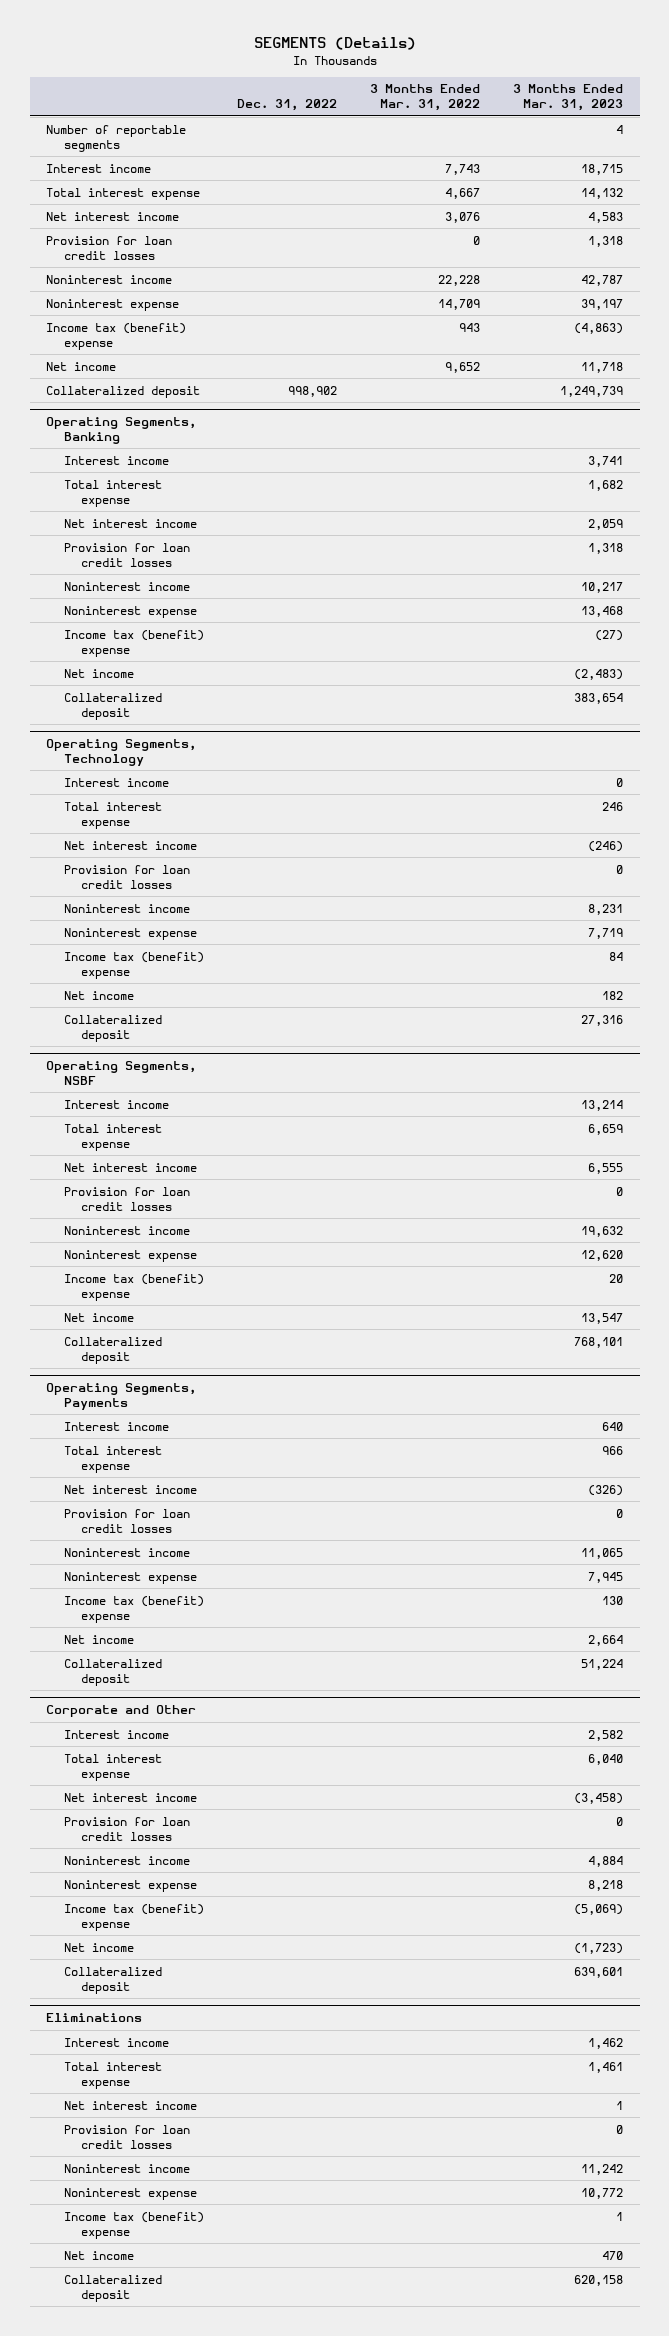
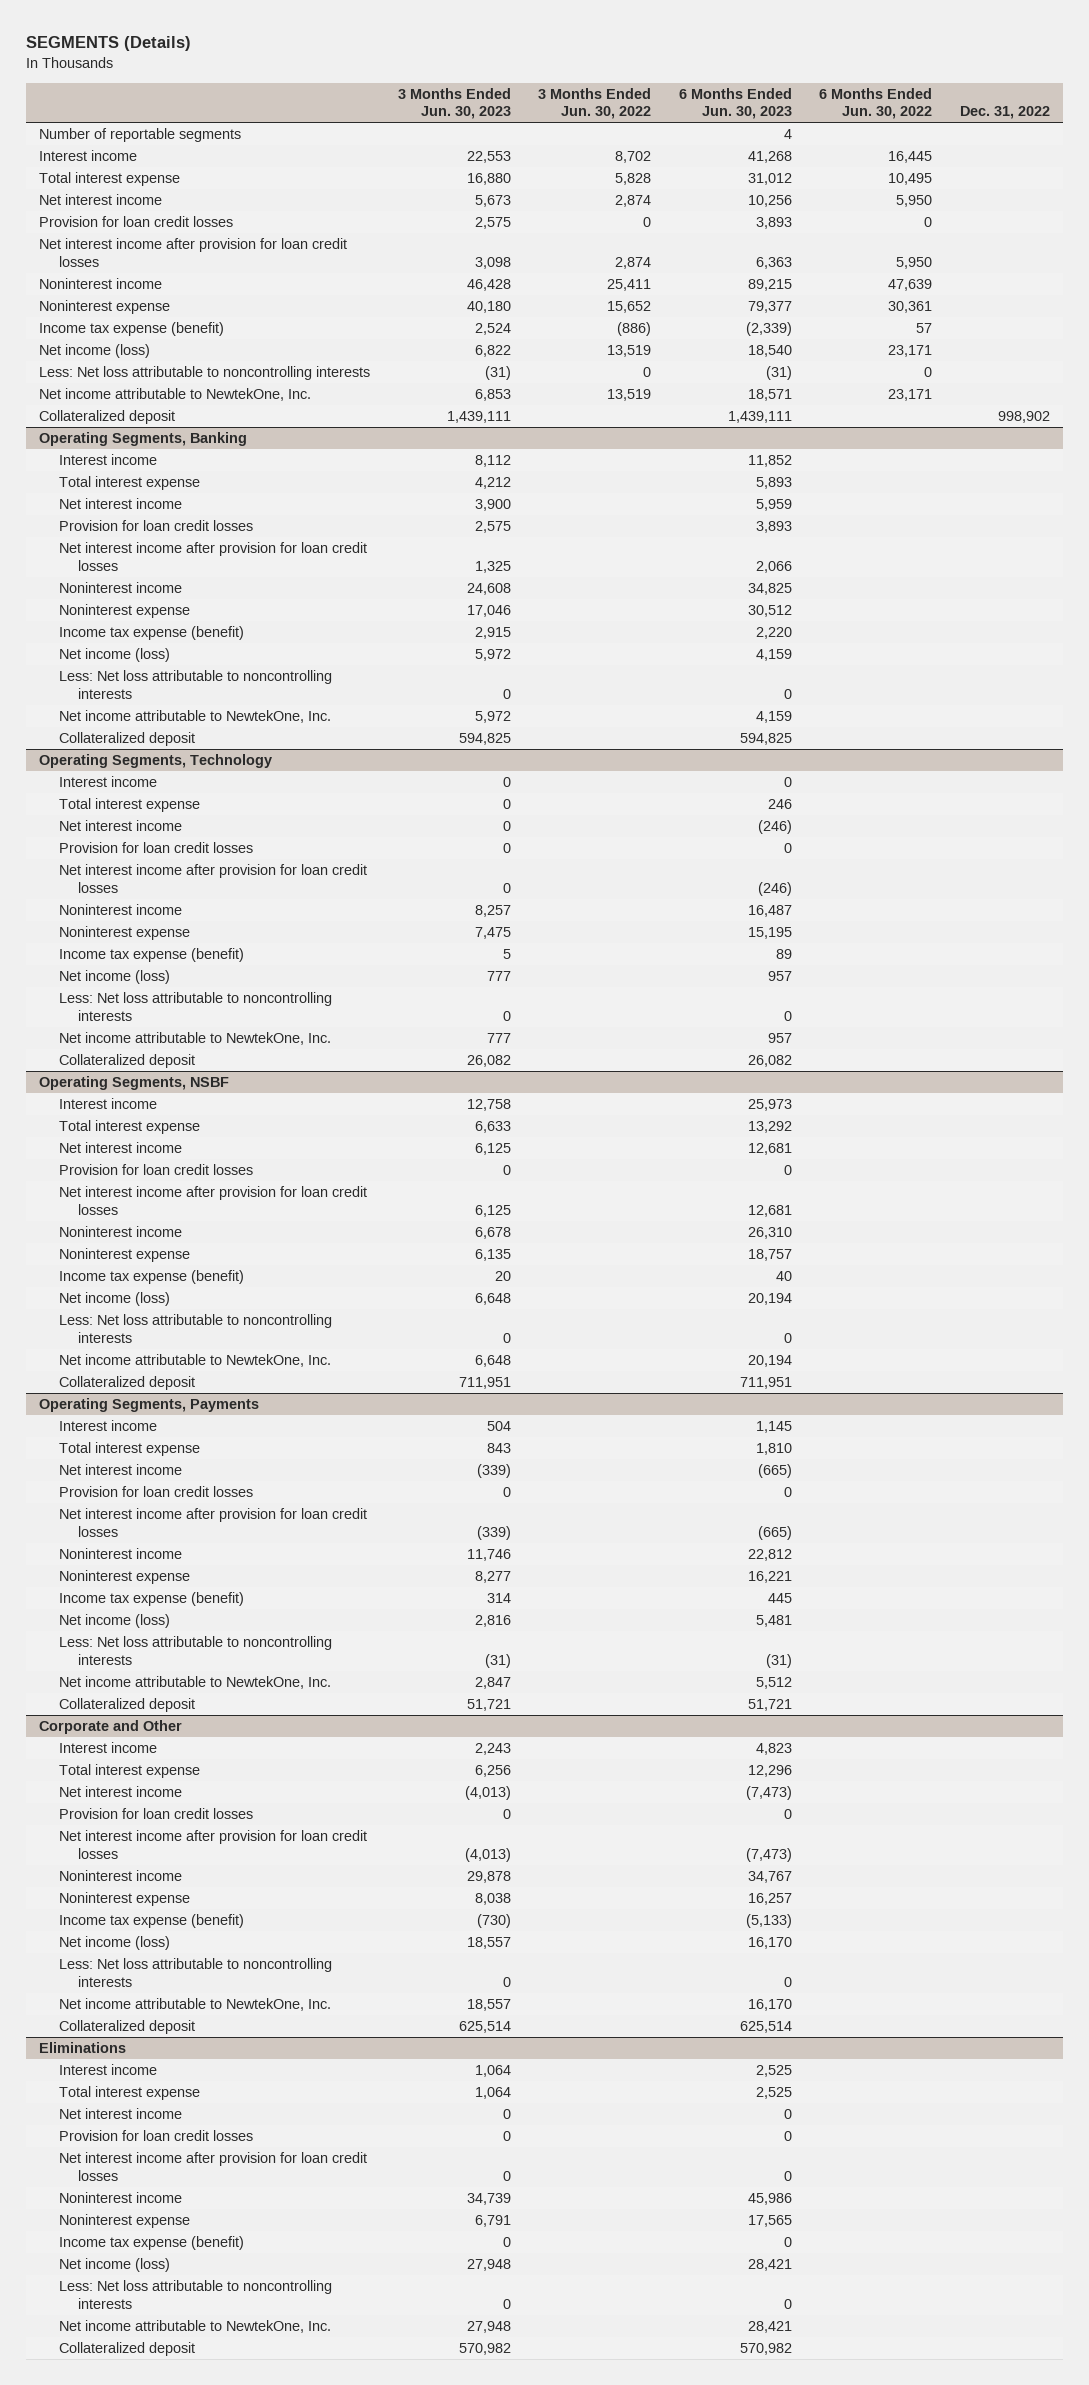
[370,84,481,112] 3 Months Ended Mar. 31, 2022 -> none
[513,84,624,112] 3 Months Ended Mar. 31, 2023 -> none
none -> [397,87,511,120] 3 Months Ended Jun. 30, 2023
none -> [538,87,652,120] 3 Months Ended Jun. 30, 2022
none -> [678,87,792,120] 6 Months Ended Jun. 30, 2023
none -> [819,87,933,120] 6 Months Ended Jun. 30, 2022
none -> [39,238,348,267] Net interest income after provision for loan credit losses
[46,322,187,350] Income tax (benefit) expense -> [39,322,225,337] Income tax expense (benefit)
none -> [39,344,151,359] Net income (loss)
none -> [39,366,371,381] Less: Net loss attributable to noncontrolling interests
[46,361,117,371] Net income -> [39,388,312,402] Net income attributable to NewtekOne, Inc.
none -> [58,542,367,571] Net interest income after provision for loan credit losses
[63,629,204,657] Income tax (benefit) expense -> [58,626,244,641] Income tax expense (benefit)
none -> [58,648,170,663] Net income (loss)
none -> [58,670,332,699] Less: Net loss attributable to noncontrolling interests
[63,668,134,678] Net income -> [58,710,331,724] Net income attributable to NewtekOne, Inc.
none -> [58,864,367,893] Net interest income after provision for loan credit losses
[63,951,204,979] Income tax (benefit) expense -> [58,948,244,963] Income tax expense (benefit)
none -> [58,970,170,985] Net income (loss)
none -> [58,992,332,1021] Less: Net loss attributable to noncontrolling interests
[63,990,134,1000] Net income -> [58,1032,331,1046] Net income attributable to NewtekOne, Inc.
none -> [58,1186,367,1215] Net interest income after provision for loan credit losses
[63,1273,204,1301] Income tax (benefit) expense -> [58,1270,244,1285] Income tax expense (benefit)
none -> [58,1292,170,1307] Net income (loss)
none -> [58,1314,332,1343] Less: Net loss attributable to noncontrolling interests
[63,1312,134,1322] Net income -> [58,1354,331,1368] Net income attributable to NewtekOne, Inc.
none -> [58,1508,367,1537] Net interest income after provision for loan credit losses
[63,1595,204,1623] Income tax (benefit) expense -> [58,1592,244,1607] Income tax expense (benefit)
none -> [58,1614,170,1629] Net income (loss)
none -> [58,1636,332,1665] Less: Net loss attributable to noncontrolling interests
[63,1634,134,1644] Net income -> [58,1676,331,1690] Net income attributable to NewtekOne, Inc.
none -> [58,1830,367,1859] Net interest income after provision for loan credit losses
[63,1903,204,1931] Income tax (benefit) expense -> [58,1914,244,1929] Income tax expense (benefit)
none -> [58,1936,170,1951] Net income (loss)
none -> [58,1958,332,1987] Less: Net loss attributable to noncontrolling interests
[63,1942,134,1952] Net income -> [58,1998,331,2012] Net income attributable to NewtekOne, Inc.
none -> [58,2152,367,2181] Net interest income after provision for loan credit losses
[63,2211,204,2239] Income tax (benefit) expense -> [58,2236,244,2251] Income tax expense (benefit)
none -> [58,2258,170,2273] Net income (loss)
none -> [58,2280,332,2309] Less: Net loss attributable to noncontrolling interests
[63,2250,134,2260] Net income -> [58,2320,331,2334] Net income attributable to NewtekOne, Inc.

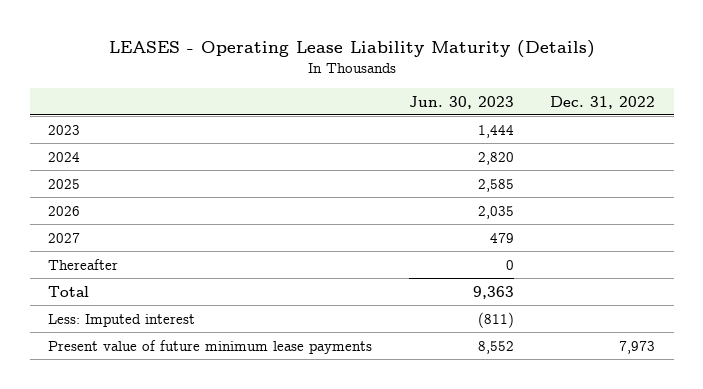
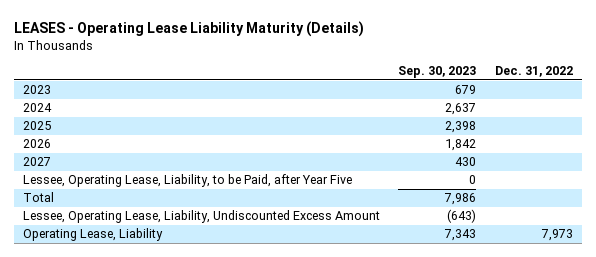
[408,95,514,109] Jun. 30, 2023 -> none
none -> [398,66,477,79] Sep. 30, 2023
[48,258,119,270] Thereafter -> [23,174,353,188] Lessee, Operating Lease, Liability, to be Paid, after Year Five
[48,313,196,327] Less: Imputed interest -> [23,210,381,224] Lessee, Operating Lease, Liability, Undiscounted Excess Amount
[48,339,373,354] Present value of future minimum lease payments -> [23,228,164,242] Operating Lease, Liability

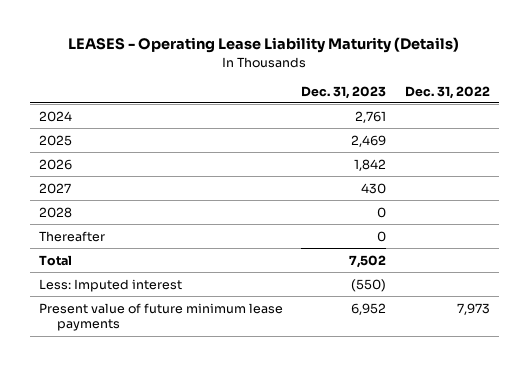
[398,66,477,79] Sep. 30, 2023 -> none
none -> [301,85,387,99] Dec. 31, 2023
[23,85,52,95] 2023 -> none
none -> [38,206,72,218] 2028
[23,174,353,188] Lessee, Operating Lease, Liability, to be Paid, after Year Five -> [38,230,105,242] Thereafter
[23,210,381,224] Lessee, Operating Lease, Liability, Undiscounted Excess Amount -> [38,278,182,292] Less: Imputed interest
[23,228,164,242] Operating Lease, Liability -> [38,302,283,332] Present value of future minimum lease payments

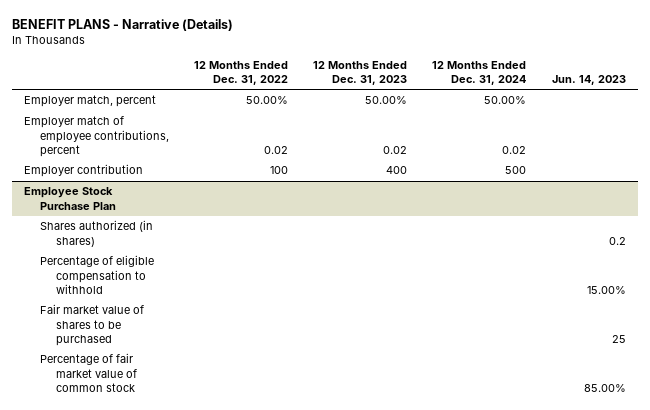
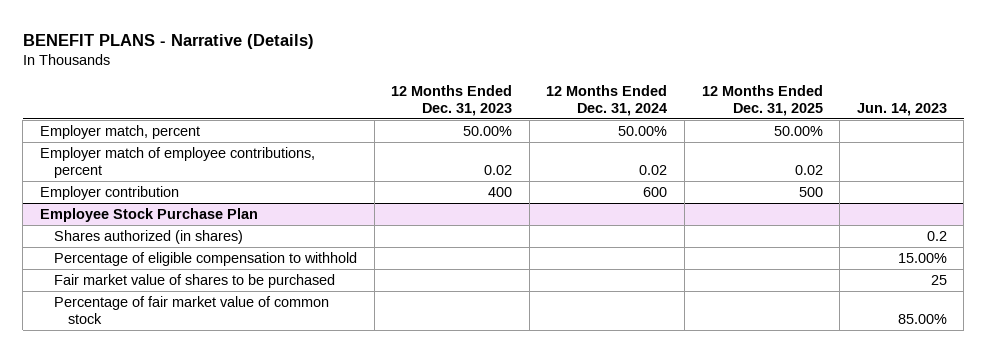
[194,60,289,86] 12 Months Ended Dec. 31, 2022 -> none
none -> [701,84,823,117] 12 Months Ended Dec. 31, 2025
[505,166,527,175] 500 -> [643,186,668,197] 600

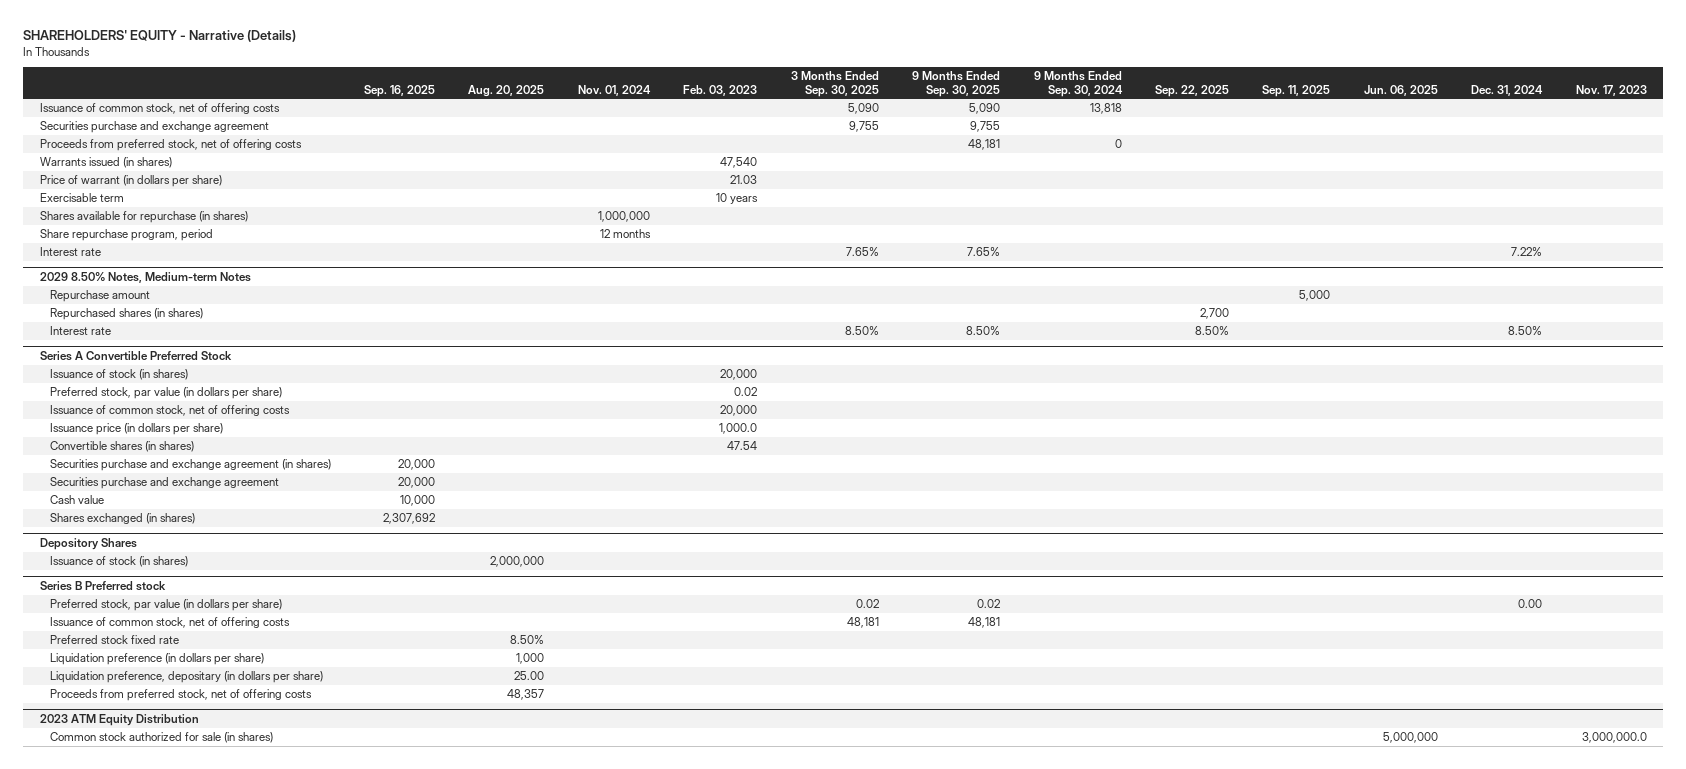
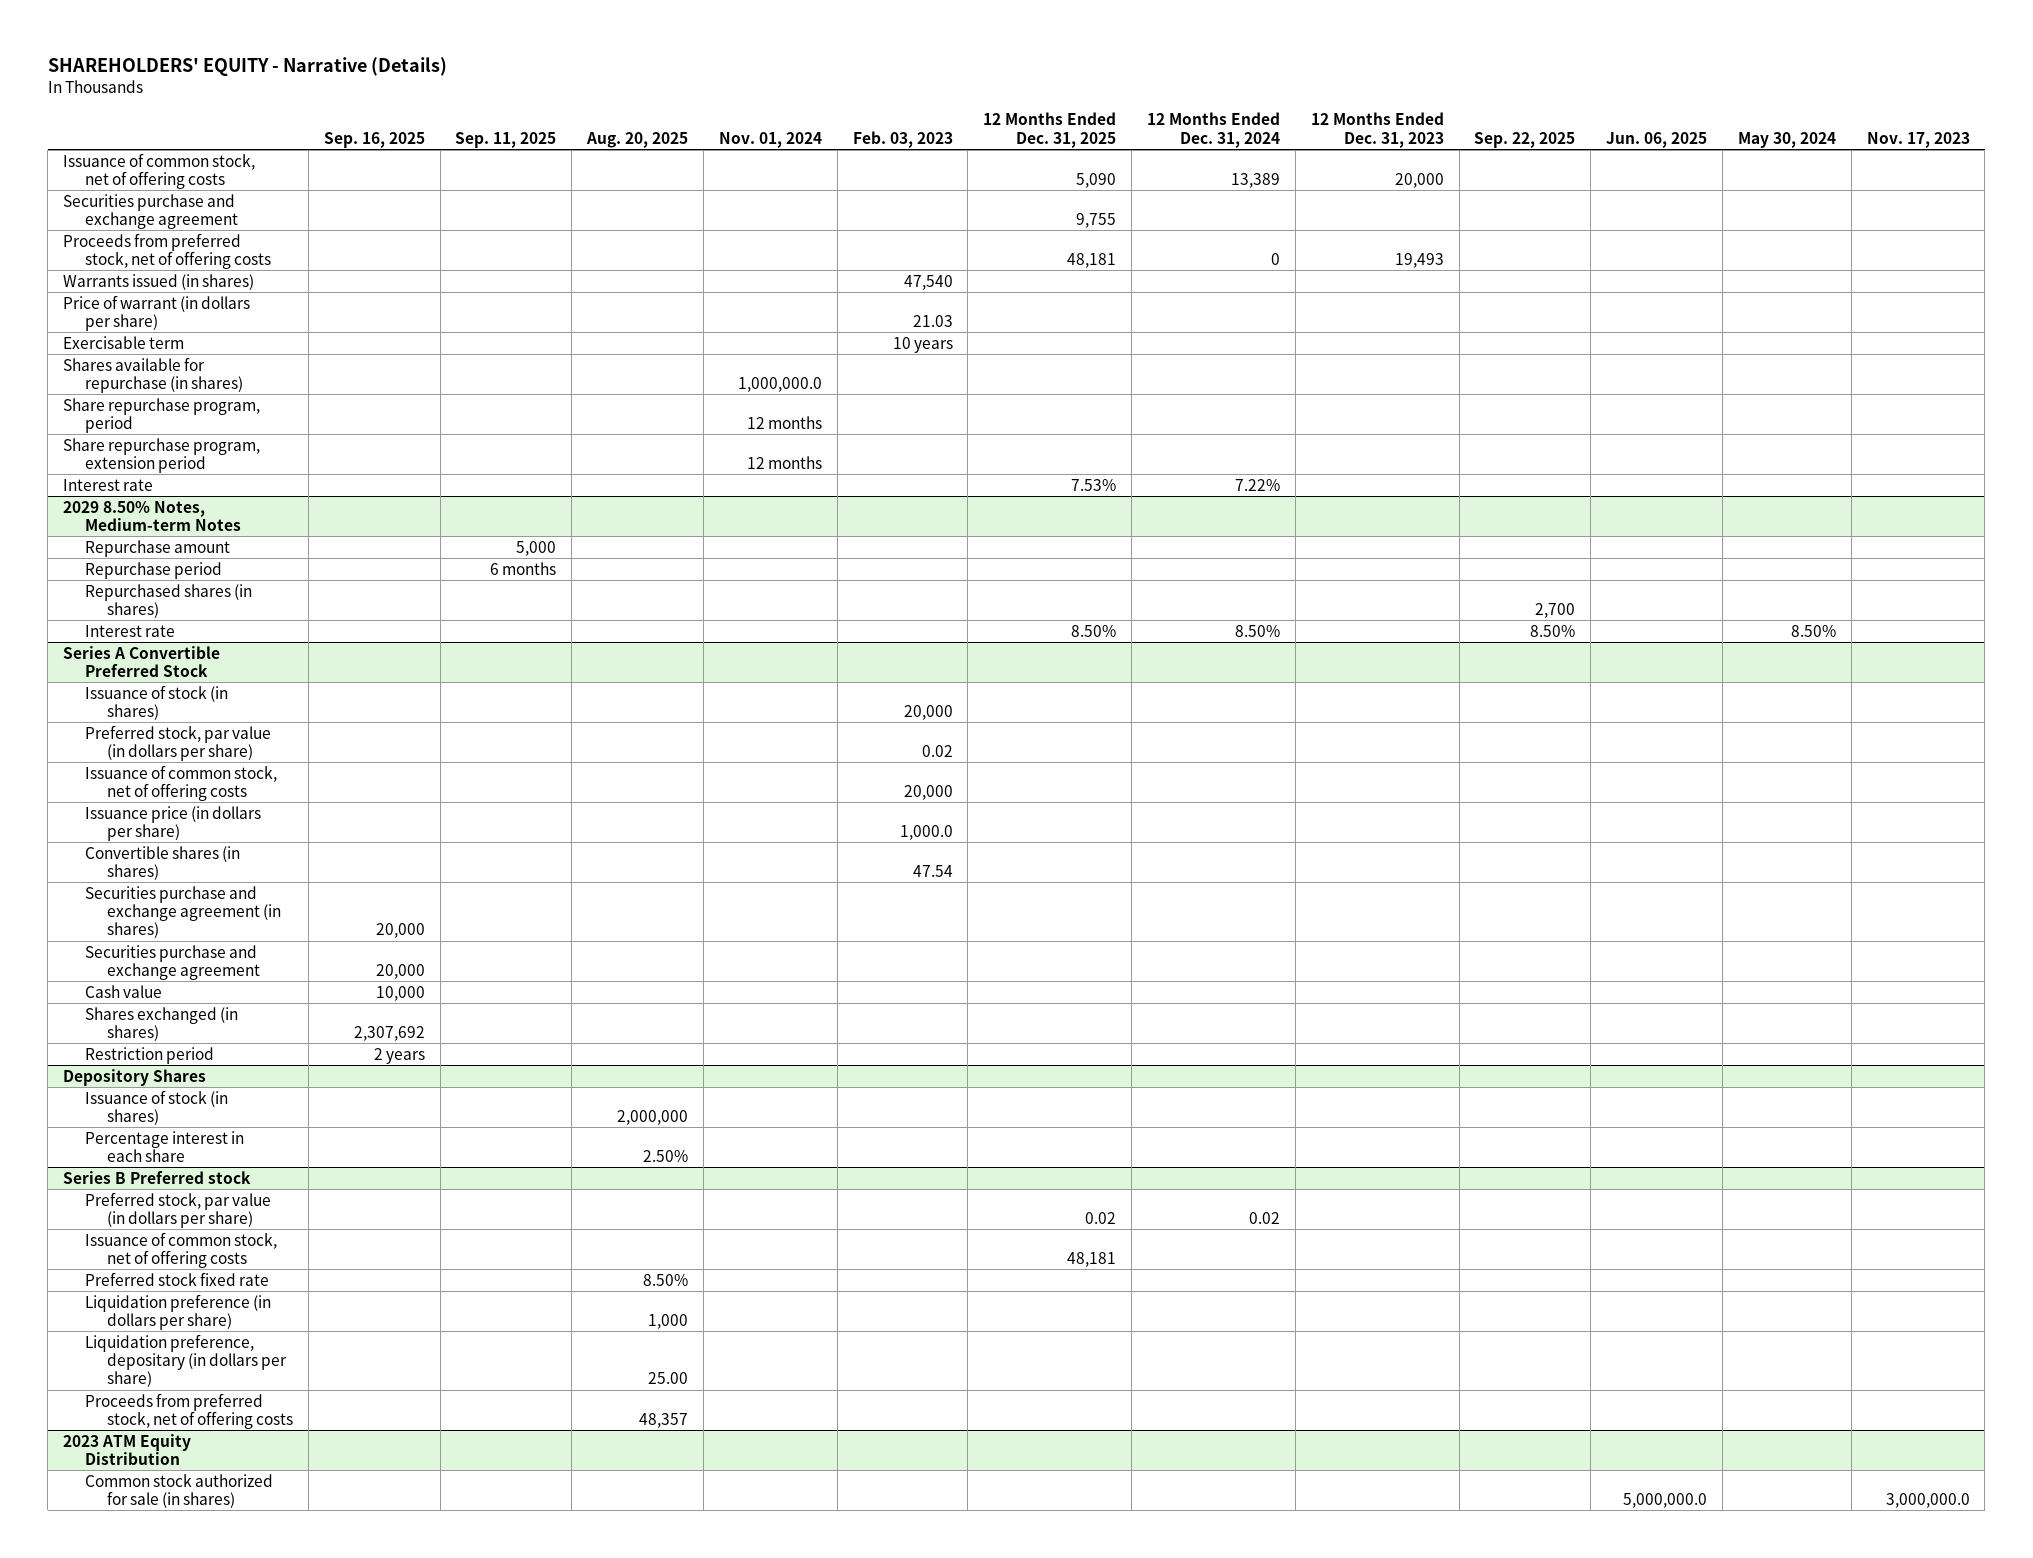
[790,70,879,97] 3 Months Ended Sep. 30, 2025 -> none
[912,70,1001,97] 9 Months Ended Sep. 30, 2025 -> none
[1033,70,1123,97] 9 Months Ended Sep. 30, 2024 -> none
[1471,84,1544,96] Dec. 31, 2024 -> none
none -> [983,112,1117,148] 12 Months Ended Dec. 31, 2025
none -> [1147,112,1281,148] 12 Months Ended Dec. 31, 2024
none -> [1310,112,1444,148] 12 Months Ended Dec. 31, 2023
none -> [1737,131,1836,148] May 30, 2024
[597,210,650,222] 1,000,000 -> [737,377,822,393] 1,000,000.0
none -> [63,437,261,474] Share repurchase program, extension period
none -> [85,561,223,579] Repurchase period
none -> [85,1046,215,1064] Restriction period
none -> [85,1130,245,1163] Percentage interest in each share
[1382,731,1438,743] 5,000,000 -> [1623,1493,1708,1509] 5,000,000.0

